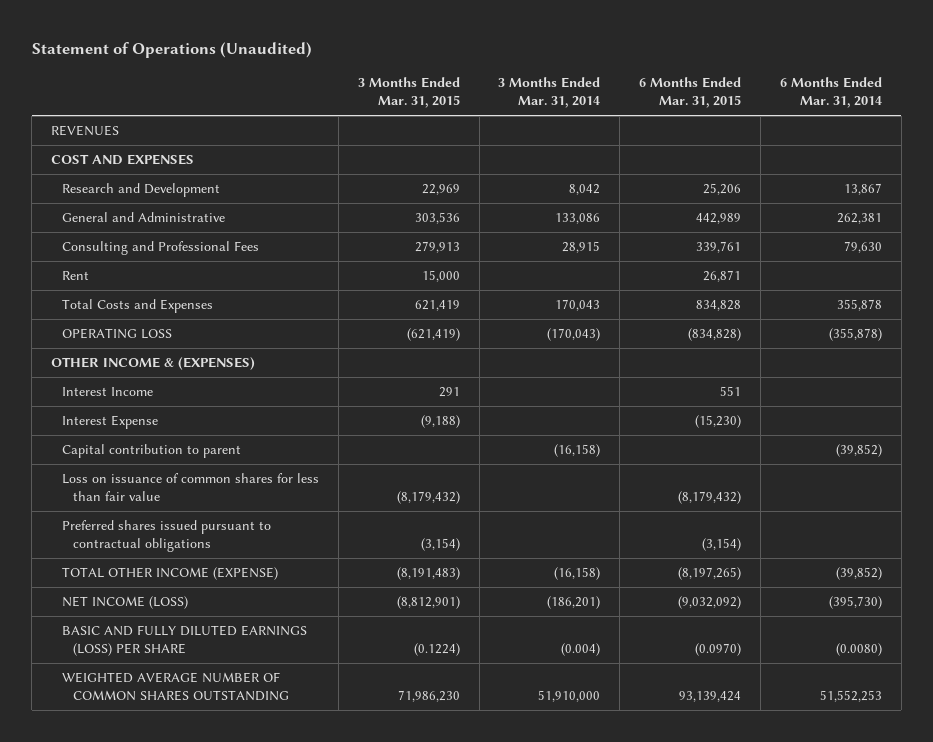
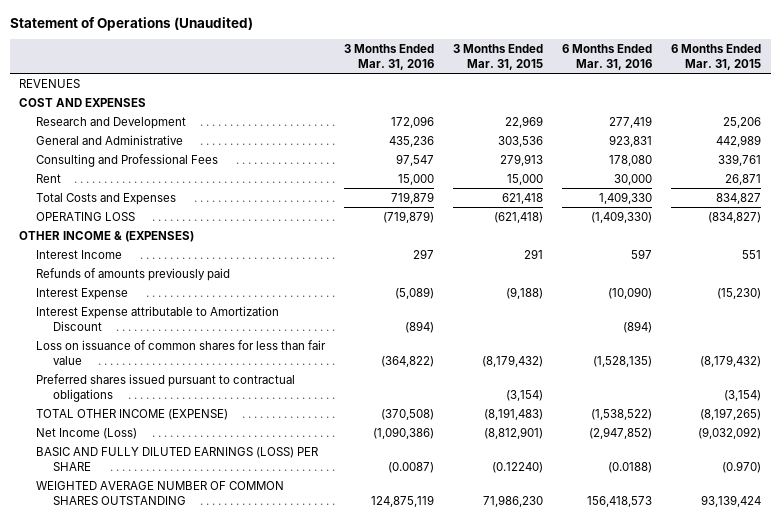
[498,77,601,109] 3 Months Ended Mar. 31, 2014 -> none
[779,77,882,109] 6 Months Ended Mar. 31, 2014 -> none
none -> [344,44,435,70] 3 Months Ended Mar. 31, 2016
none -> [562,44,653,70] 6 Months Ended Mar. 31, 2016
[414,300,460,312] 621,419 -> [502,192,544,204] 621,418
[696,300,742,312] 834,828 -> [716,192,762,204] 834,827
[406,328,460,342] (621,419) -> [494,211,544,223] (621,418)
[688,328,742,342] (834,828) -> [708,211,762,223] (834,827)
none -> [36,267,231,281] Refunds of amounts previously paid
[62,444,242,459] Capital contribution to parent -> none
none -> [36,305,280,331] Interest Expense attributable to Amortization Discount
[62,596,189,610] NET INCOME (LOSS) -> [36,427,138,439] Net Income (Loss)
[413,643,460,657] (0.1224) -> [492,461,544,473] (0.12240)
[695,643,742,657] (0.0970) -> [722,460,762,473] (0.970)

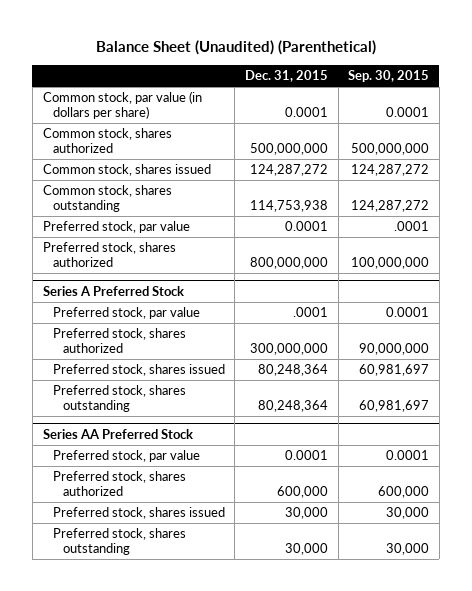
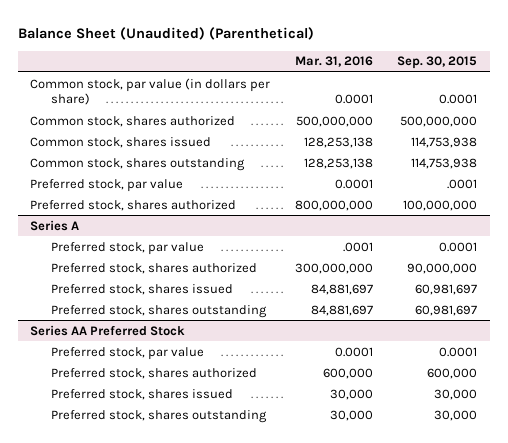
[244,70,328,83] Dec. 31, 2015 -> none
none -> [294,56,373,68] Mar. 31, 2016
[351,164,430,177] 124,287,272 -> [411,136,478,148] 114,753,938
[351,200,430,213] 124,287,272 -> [411,157,478,169] 114,753,938
[42,285,184,296] Series A Preferred Stock -> [30,219,80,231] Series A

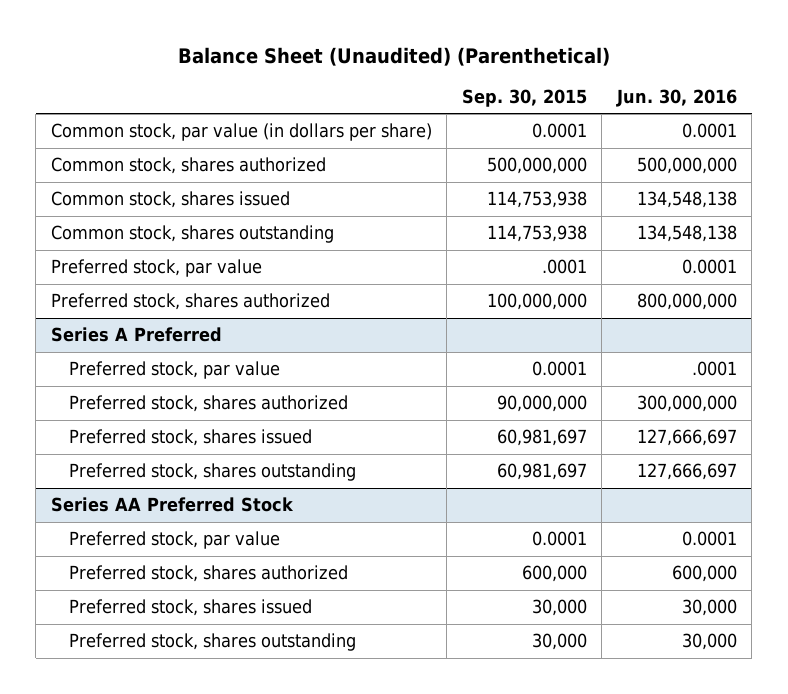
[294,56,373,68] Mar. 31, 2016 -> none
none -> [615,88,737,107] Jun. 30, 2016
[30,219,80,231] Series A -> [50,327,222,343] Series A Preferred

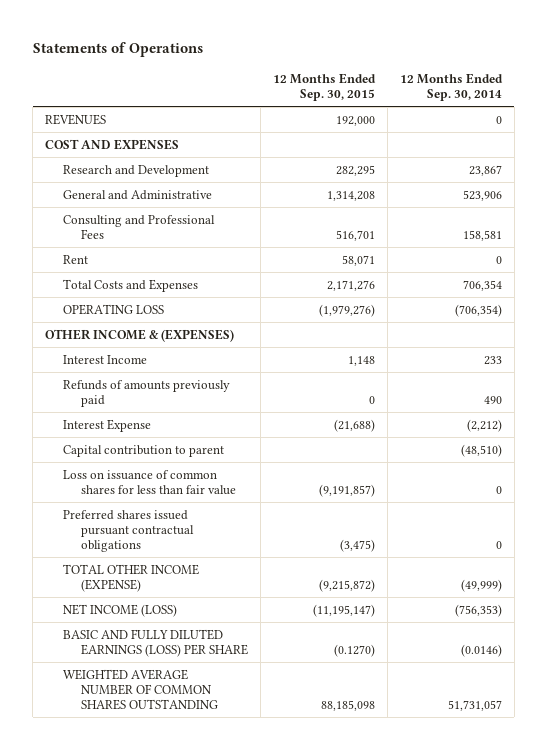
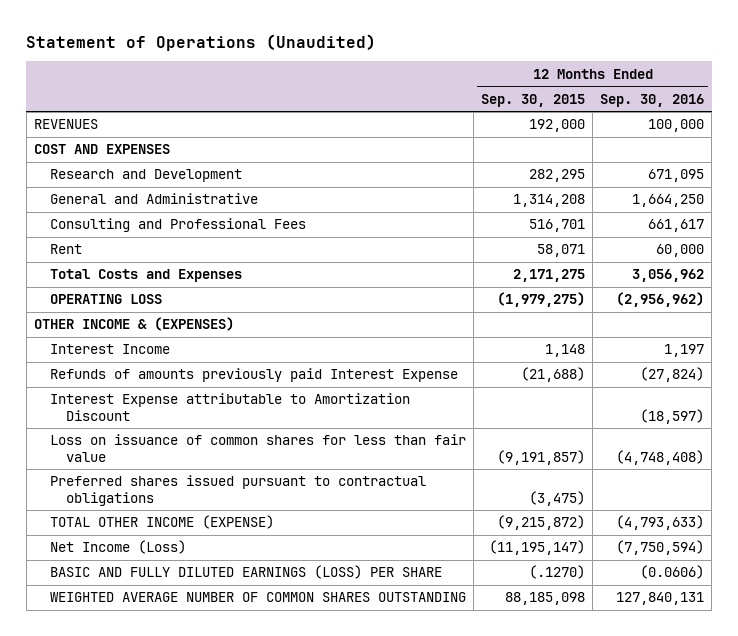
[32,42,203,58] Statements of Operations -> [26,33,377,51] Statement of Operations (Unaudited)
[399,72,503,101] 12 Months Ended Sep. 30, 2014 -> none
none -> [600,93,705,107] Sep. 30, 2016
[326,279,375,291] 2,171,276 -> [512,269,585,283] 2,171,275
[318,303,375,317] (1,979,276) -> [496,292,585,308] (1,979,275)
[63,379,231,407] Refunds of amounts previously paid -> none
[63,444,225,457] Capital contribution to parent -> none
[63,418,152,432] Interest Expense -> [49,368,458,383] Refunds of amounts previously paid Interest Expense
none -> [49,393,410,421] Interest Expense attributable to Amortization Discount
[63,509,194,552] Preferred shares issued pursuant contractual obligations -> [49,475,426,506] Preferred shares issued pursuant to contractual obligations
[63,603,178,617] NET INCOME (LOSS) -> [49,540,186,555] Net Income (Loss)
[333,643,375,657] (0.1270) -> [528,565,585,580] (.1270)

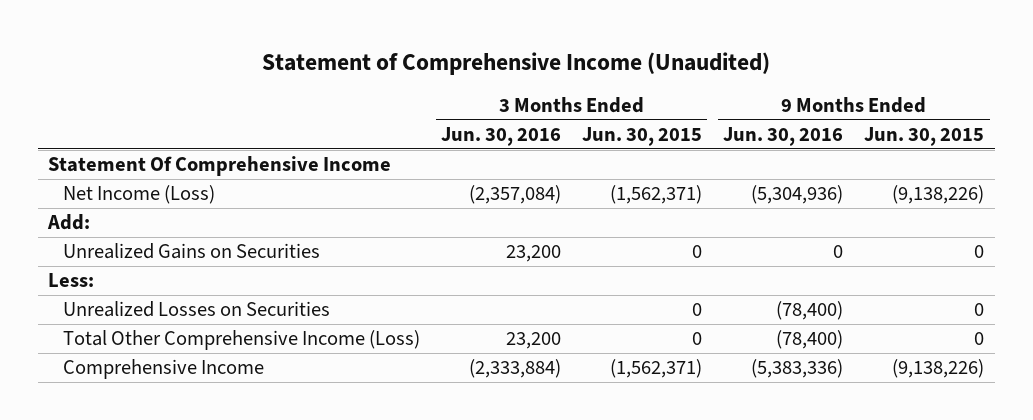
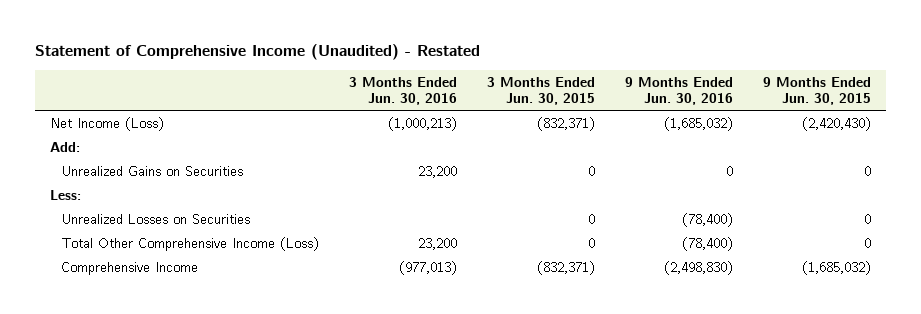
[262,51,771,75] Statement of Comprehensive Income (Unaudited) -> [34,44,480,61] Statement of Comprehensive Income (Unaudited) - Restated
[48,156,392,177] Statement Of Comprehensive Income -> none
[469,185,562,205] (2,357,084) -> [387,116,457,131] (1,000,213)
[610,185,703,205] (1,562,371) -> [536,116,595,131] (832,371)
[751,185,844,205] (5,304,936) -> [664,116,734,131] (1,685,032)
[892,185,985,205] (9,138,226) -> [802,116,872,131] (2,420,430)
[469,359,562,379] (2,333,884) -> [398,260,457,275] (977,013)
[610,359,703,379] (1,562,371) -> [536,260,595,275] (832,371)
[751,359,844,379] (5,383,336) -> [664,260,734,275] (2,498,830)
[892,359,985,379] (9,138,226) -> [802,260,872,275] (1,685,032)

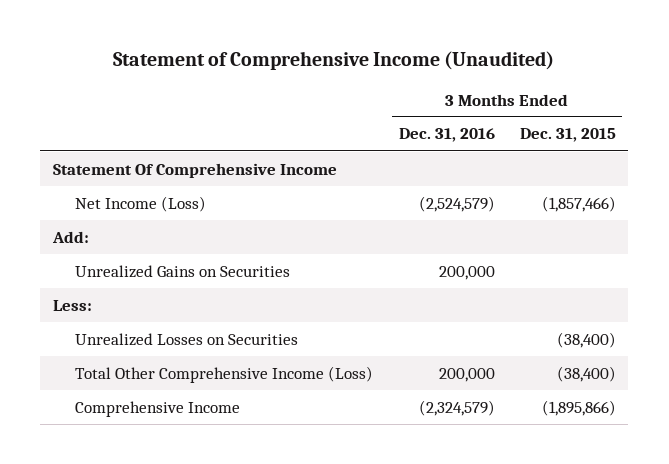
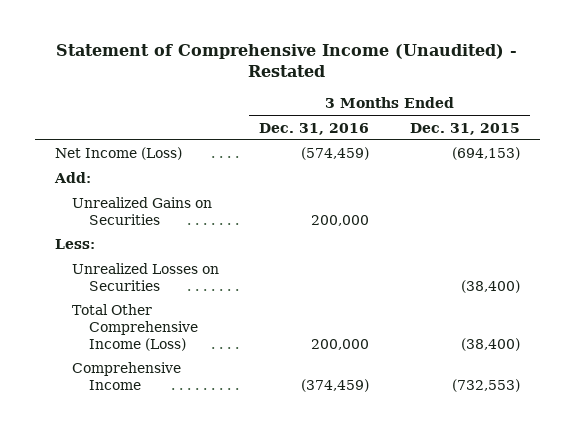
[113,51,555,71] Statement of Comprehensive Income (Unaudited) -> [56,43,518,77] Statement of Comprehensive Income (Unaudited) - Restated
[52,162,337,178] Statement Of Comprehensive Income -> none
[418,195,495,212] (2,524,579) -> [301,147,370,161] (574,459)
[541,195,616,212] (1,857,466) -> [451,147,520,161] (694,153)
[418,399,495,416] (2,324,579) -> [301,378,370,392] (374,459)
[541,399,616,416] (1,895,866) -> [451,378,520,392] (732,553)

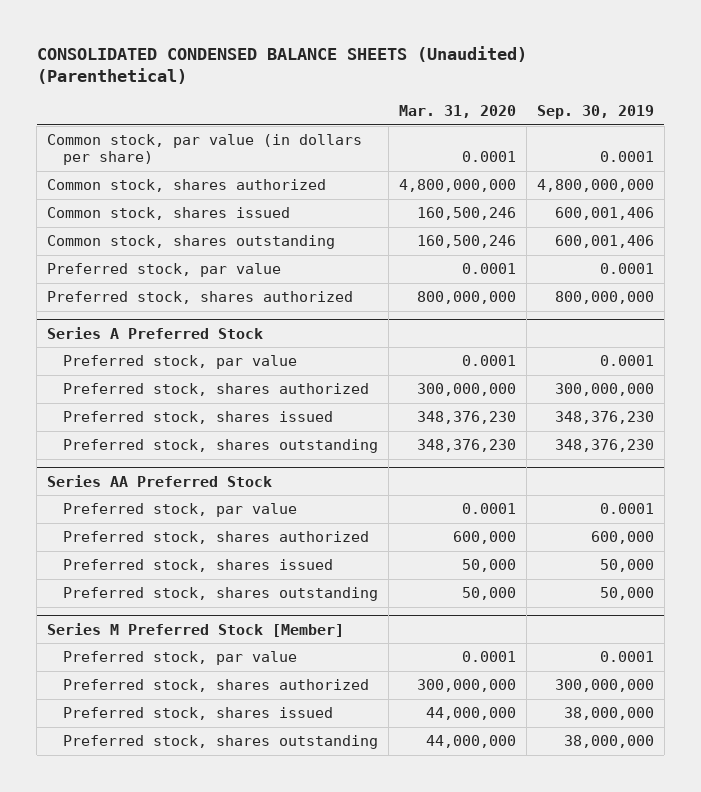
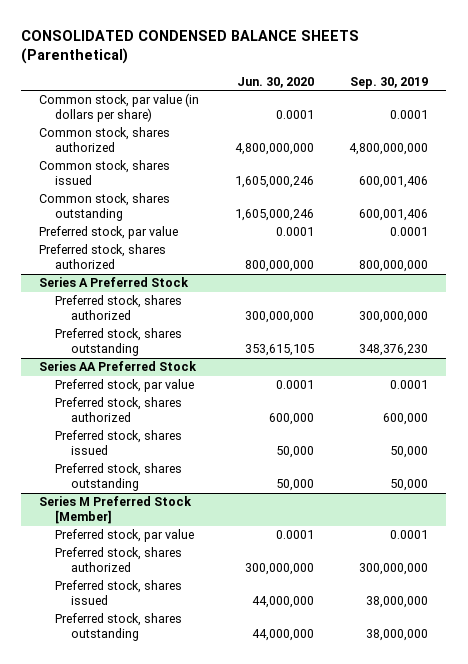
[36,45,527,85] CONSOLIDATED CONDENSED BALANCE SHEETS (Unaudited) (Parenthetical) -> [21,29,360,64] CONSOLIDATED CONDENSED BALANCE SHEETS (Parenthetical)
[398,105,516,119] Mar. 31, 2020 -> none
none -> [236,76,314,88] Jun. 30, 2020
[62,355,297,370] Preferred stock, par value -> none
[62,411,333,425] Preferred stock, shares issued -> none

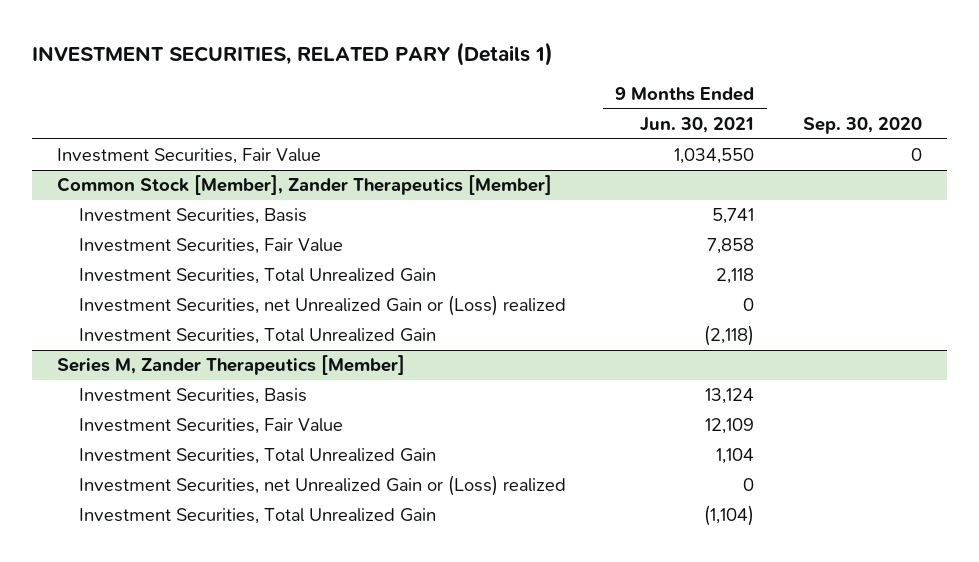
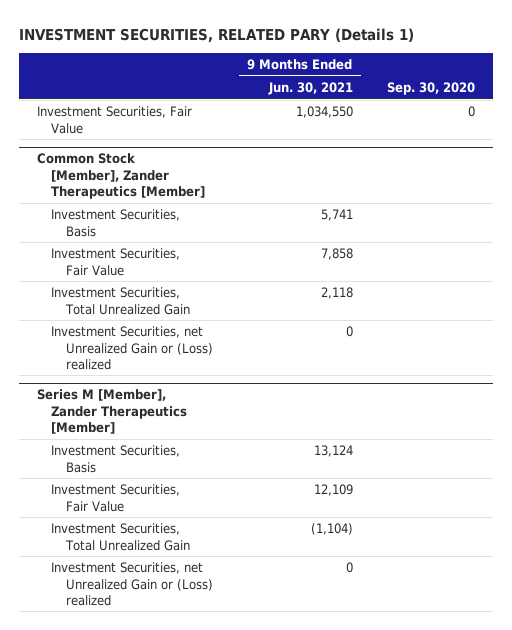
[79,328,437,345] Investment Securities, Total Unrealized Gain -> none
[56,355,405,376] Series M, Zander Therapeutics [Member] -> [36,389,188,435] Series M [Member], Zander Therapeutics [Member]
[79,448,437,465] Investment Securities, Total Unrealized Gain -> none
[79,475,567,497] Investment Securities, net Unrealized Gain or (Loss) realized -> none
none -> [51,562,213,606] Investment Securities, net Unrealized Gain or (Loss) realized

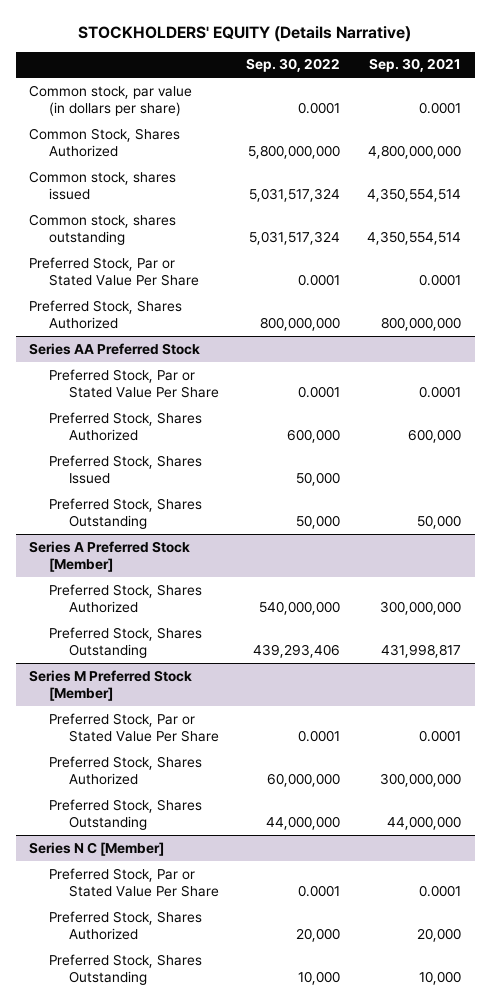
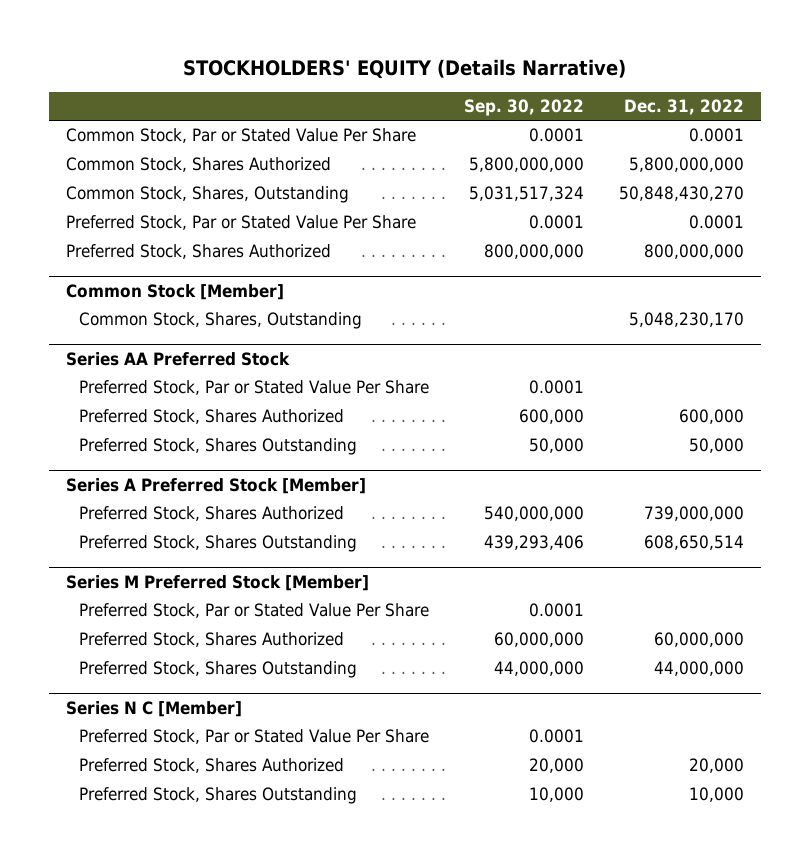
[369,58,462,73] Sep. 30, 2021 -> none
none -> [623,99,744,116] Dec. 31, 2022
[29,84,193,117] Common stock, par value (in dollars per share) -> [66,128,417,144] Common Stock, Par or Stated Value Per Share
[29,170,177,201] Common stock, shares issued -> none
[29,213,177,246] Common stock, shares outstanding -> [66,186,350,204] Common Stock, Shares, Outstanding
none -> [66,283,285,300] Common Stock [Member]
none -> [78,312,362,330] Common Stock, Shares, Outstanding
[49,454,203,485] Preferred Stock, Shares Issued -> none

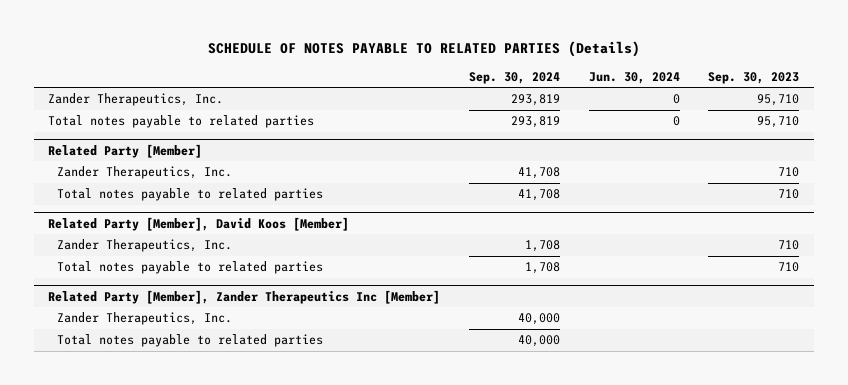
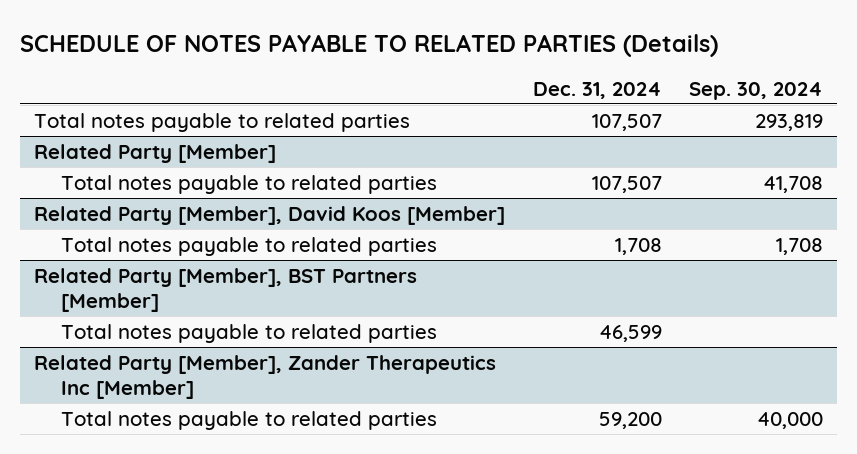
[588,71,680,84] Jun. 30, 2024 -> none
[708,71,800,84] Sep. 30, 2023 -> none
none -> [532,81,662,99] Dec. 31, 2024
[48,93,224,107] Zander Therapeutics, Inc. -> none
[57,166,233,180] Zander Therapeutics, Inc. -> none
[57,239,233,253] Zander Therapeutics, Inc. -> none
none -> [34,267,418,312] Related Party [Member], BST Partners [Member]
none -> [61,323,438,343] Total notes payable to related parties
[57,312,233,326] Zander Therapeutics, Inc. -> none

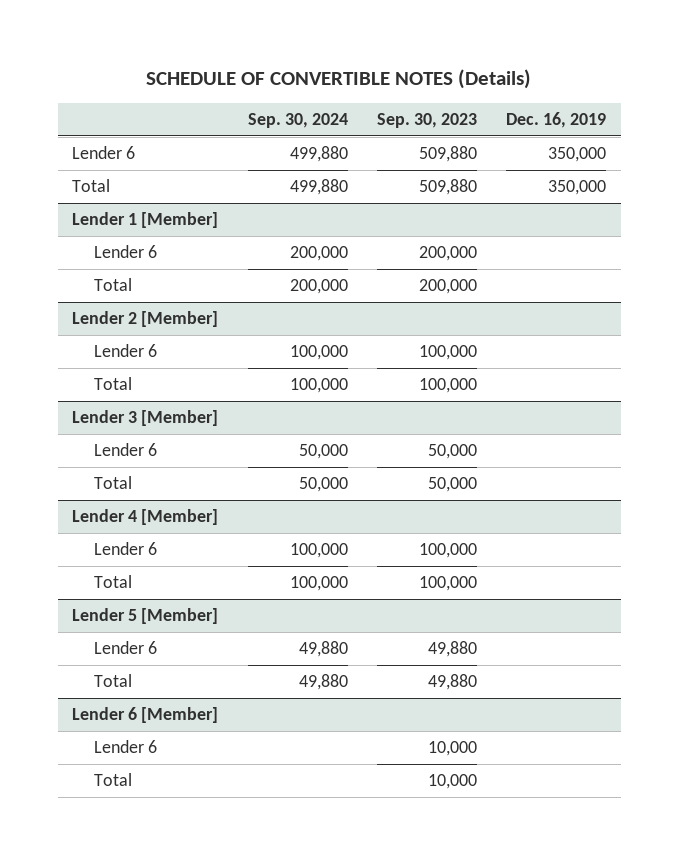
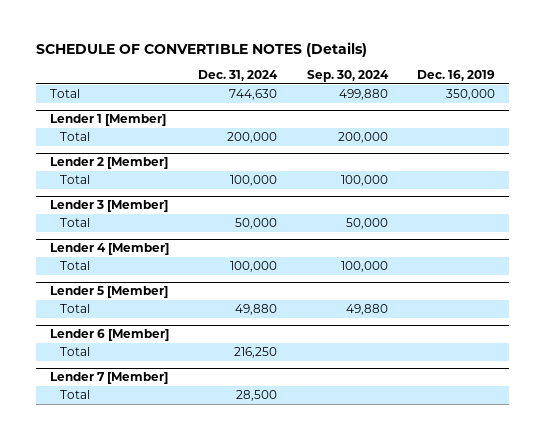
[376,113,477,129] Sep. 30, 2023 -> none
none -> [198,70,279,82] Dec. 31, 2024
[72,146,136,160] Lender 6 -> none
[94,245,158,259] Lender 6 -> none
[94,344,158,358] Lender 6 -> none
[94,443,158,457] Lender 6 -> none
[94,542,158,556] Lender 6 -> none
[94,641,158,655] Lender 6 -> none
[94,740,158,754] Lender 6 -> none
none -> [50,371,169,384] Lender 7 [Member]
none -> [60,389,91,399] Total

